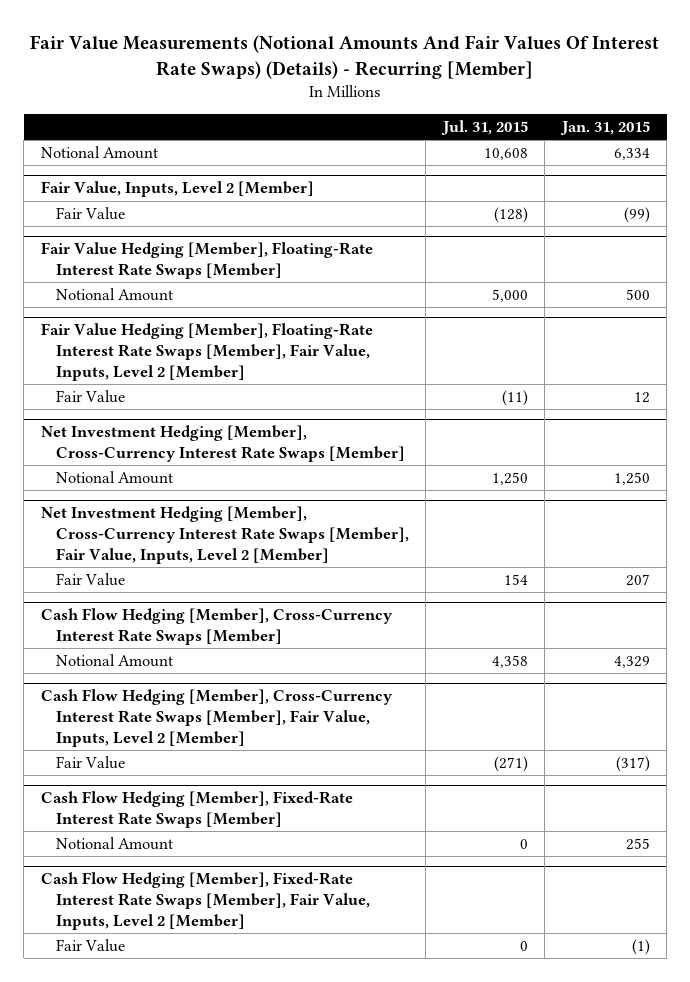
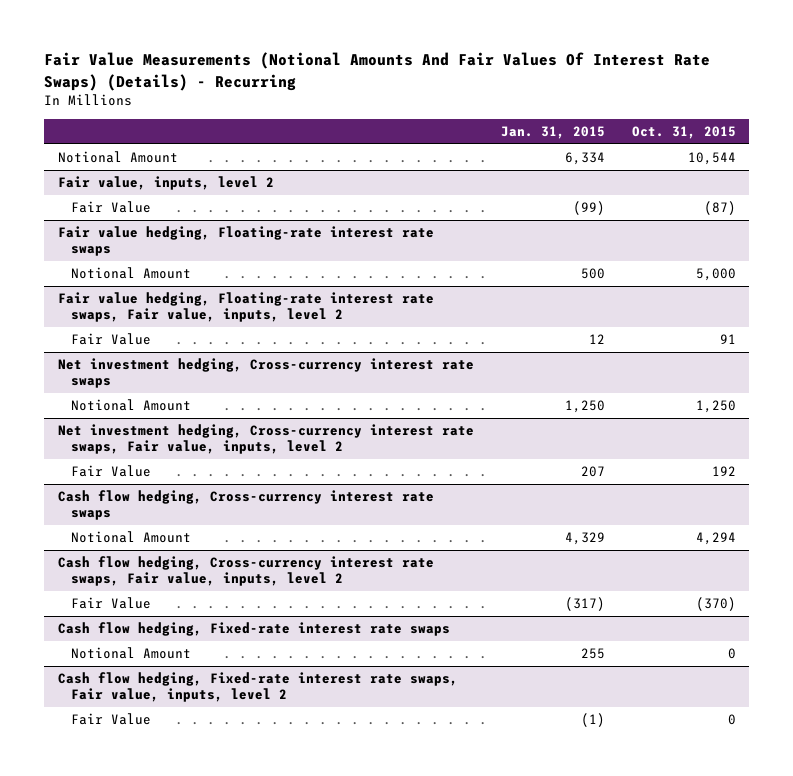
[30,35,660,80] Fair Value Measurements (Notional Amounts And Fair Values Of Interest Rate Swaps) (Details) - Recurring [Member] -> [44,52,711,91] Fair Value Measurements (Notional Amounts And Fair Values Of Interest Rate Swaps) (Details) - Recurring
[440,119,528,135] Jul. 31, 2015 -> none
none -> [631,125,736,139] Oct. 31, 2015
[40,181,314,198] Fair Value, Inputs, Level 2 [Member] -> [57,176,274,191] Fair value, inputs, level 2
[40,242,373,280] Fair Value Hedging [Member], Floating-Rate Interest Rate Swaps [Member] -> [57,226,434,256] Fair value hedging, Floating-rate interest rate swaps
[40,323,373,382] Fair Value Hedging [Member], Floating-Rate Interest Rate Swaps [Member], Fair Value, Inputs, Level 2 [Member] -> [57,292,434,322] Fair value hedging, Floating-rate interest rate swaps, Fair value, inputs, level 2
[40,425,405,463] Net Investment Hedging [Member], Cross-Currency Interest Rate Swaps [Member] -> [57,358,474,388] Net investment hedging, Cross-currency interest rate swaps
[40,506,409,565] Net Investment Hedging [Member], Cross-Currency Interest Rate Swaps [Member], Fair Value, Inputs, Level 2 [Member] -> [57,424,474,454] Net investment hedging, Cross-currency interest rate swaps, Fair value, inputs, level 2
[40,608,393,646] Cash Flow Hedging [Member], Cross-Currency Interest Rate Swaps [Member] -> [57,490,434,520] Cash flow hedging, Cross-currency interest rate swaps
[40,689,393,748] Cash Flow Hedging [Member], Cross-Currency Interest Rate Swaps [Member], Fair Value, Inputs, Level 2 [Member] -> [57,556,434,586] Cash flow hedging, Cross-currency interest rate swaps, Fair value, inputs, level 2
[40,791,353,829] Cash Flow Hedging [Member], Fixed-Rate Interest Rate Swaps [Member] -> [57,622,450,637] Cash flow hedging, Fixed-rate interest rate swaps
[40,872,370,931] Cash Flow Hedging [Member], Fixed-Rate Interest Rate Swaps [Member], Fair Value, Inputs, Level 2 [Member] -> [57,672,458,702] Cash flow hedging, Fixed-rate interest rate swaps, Fair value, inputs, level 2

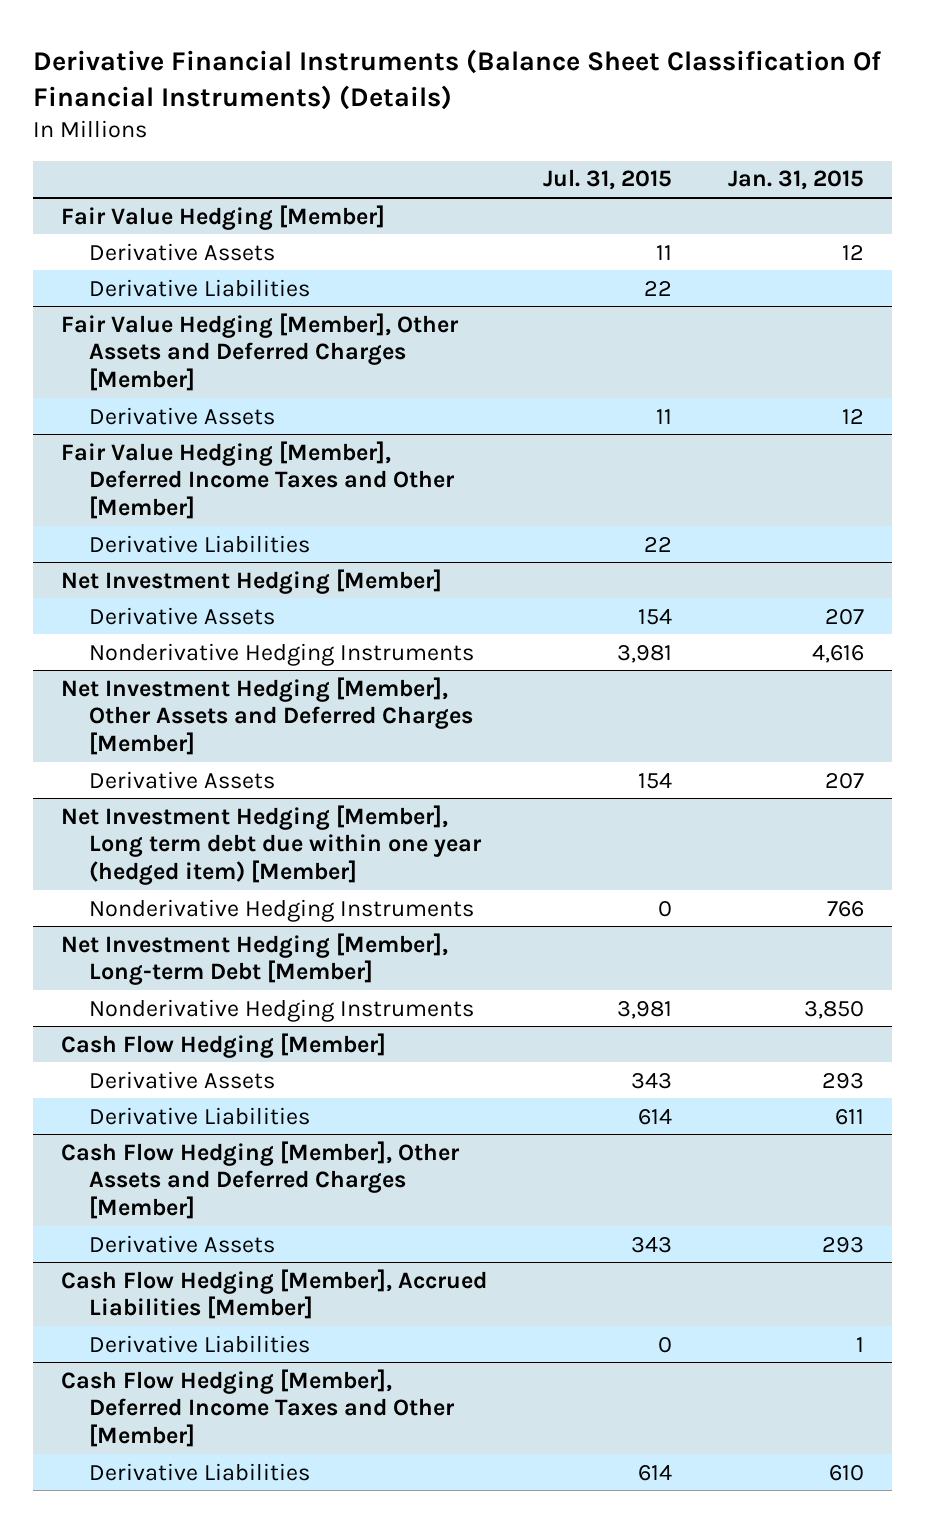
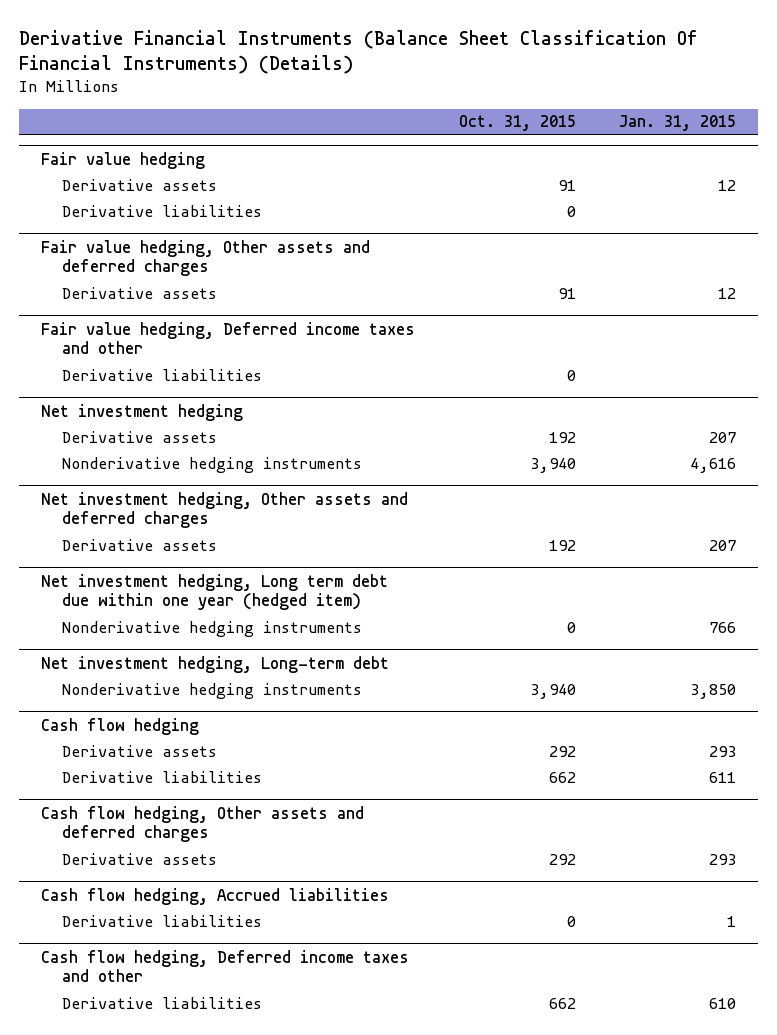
[543,169,673,191] Jul. 31, 2015 -> none
none -> [458,115,576,132] Oct. 31, 2015
[61,204,386,230] Fair Value Hedging [Member] -> [40,151,205,169] Fair value hedging
[89,242,276,261] Derivative Assets -> [62,178,218,191] Derivative assets
[89,278,311,297] Derivative Liabilities -> [62,204,263,217] Derivative liabilities
[61,312,460,391] Fair Value Hedging [Member], Other Assets and Deferred Charges [Member] -> [40,239,370,277] Fair value hedging, Other assets and deferred charges
[89,406,276,425] Derivative Assets -> [62,286,218,299] Derivative assets
[61,440,456,519] Fair Value Hedging [Member], Deferred Income Taxes and Other [Member] -> [40,321,415,355] Fair value hedging, Deferred income taxes and other
[89,534,311,553] Derivative Liabilities -> [62,368,263,381] Derivative liabilities
[61,568,443,594] Net Investment Hedging [Member] -> [40,403,243,421] Net investment hedging
[89,606,276,625] Derivative Assets -> [62,430,218,443] Derivative assets
[89,642,475,666] Nonderivative Hedging Instruments -> [62,456,363,473] Nonderivative hedging instruments
[61,676,474,755] Net Investment Hedging [Member], Other Assets and Deferred Charges [Member] -> [40,491,408,529] Net investment hedging, Other assets and deferred charges
[89,770,276,789] Derivative Assets -> [62,538,218,551] Derivative assets
[61,804,483,885] Net Investment Hedging [Member], Long term debt due within one year (hedged item) [Member] -> [40,573,388,611] Net investment hedging, Long term debt due within one year (hedged item)
[89,898,475,922] Nonderivative Hedging Instruments -> [62,620,363,637] Nonderivative hedging instruments
[61,932,449,986] Net Investment Hedging [Member], Long-term Debt [Member] -> [40,655,389,673] Net investment hedging, Long-term debt
[89,998,475,1022] Nonderivative Hedging Instruments -> [62,682,363,699] Nonderivative hedging instruments
[61,1032,387,1058] Cash Flow Hedging [Member] -> [40,717,199,735] Cash flow hedging
[89,1070,276,1089] Derivative Assets -> [62,744,218,757] Derivative assets
[89,1106,311,1125] Derivative Liabilities -> [62,770,263,783] Derivative liabilities
[61,1140,461,1219] Cash Flow Hedging [Member], Other Assets and Deferred Charges [Member] -> [40,805,364,843] Cash flow hedging, Other assets and deferred charges
[89,1234,276,1253] Derivative Assets -> [62,852,218,865] Derivative assets
[61,1268,488,1320] Cash Flow Hedging [Member], Accrued Liabilities [Member] -> [40,887,389,905] Cash flow hedging, Accrued liabilities
[89,1334,311,1353] Derivative Liabilities -> [62,914,263,927] Derivative liabilities
[61,1368,456,1447] Cash Flow Hedging [Member], Deferred Income Taxes and Other [Member] -> [40,949,409,983] Cash flow hedging, Deferred income taxes and other
[89,1462,311,1481] Derivative Liabilities -> [62,996,263,1009] Derivative liabilities

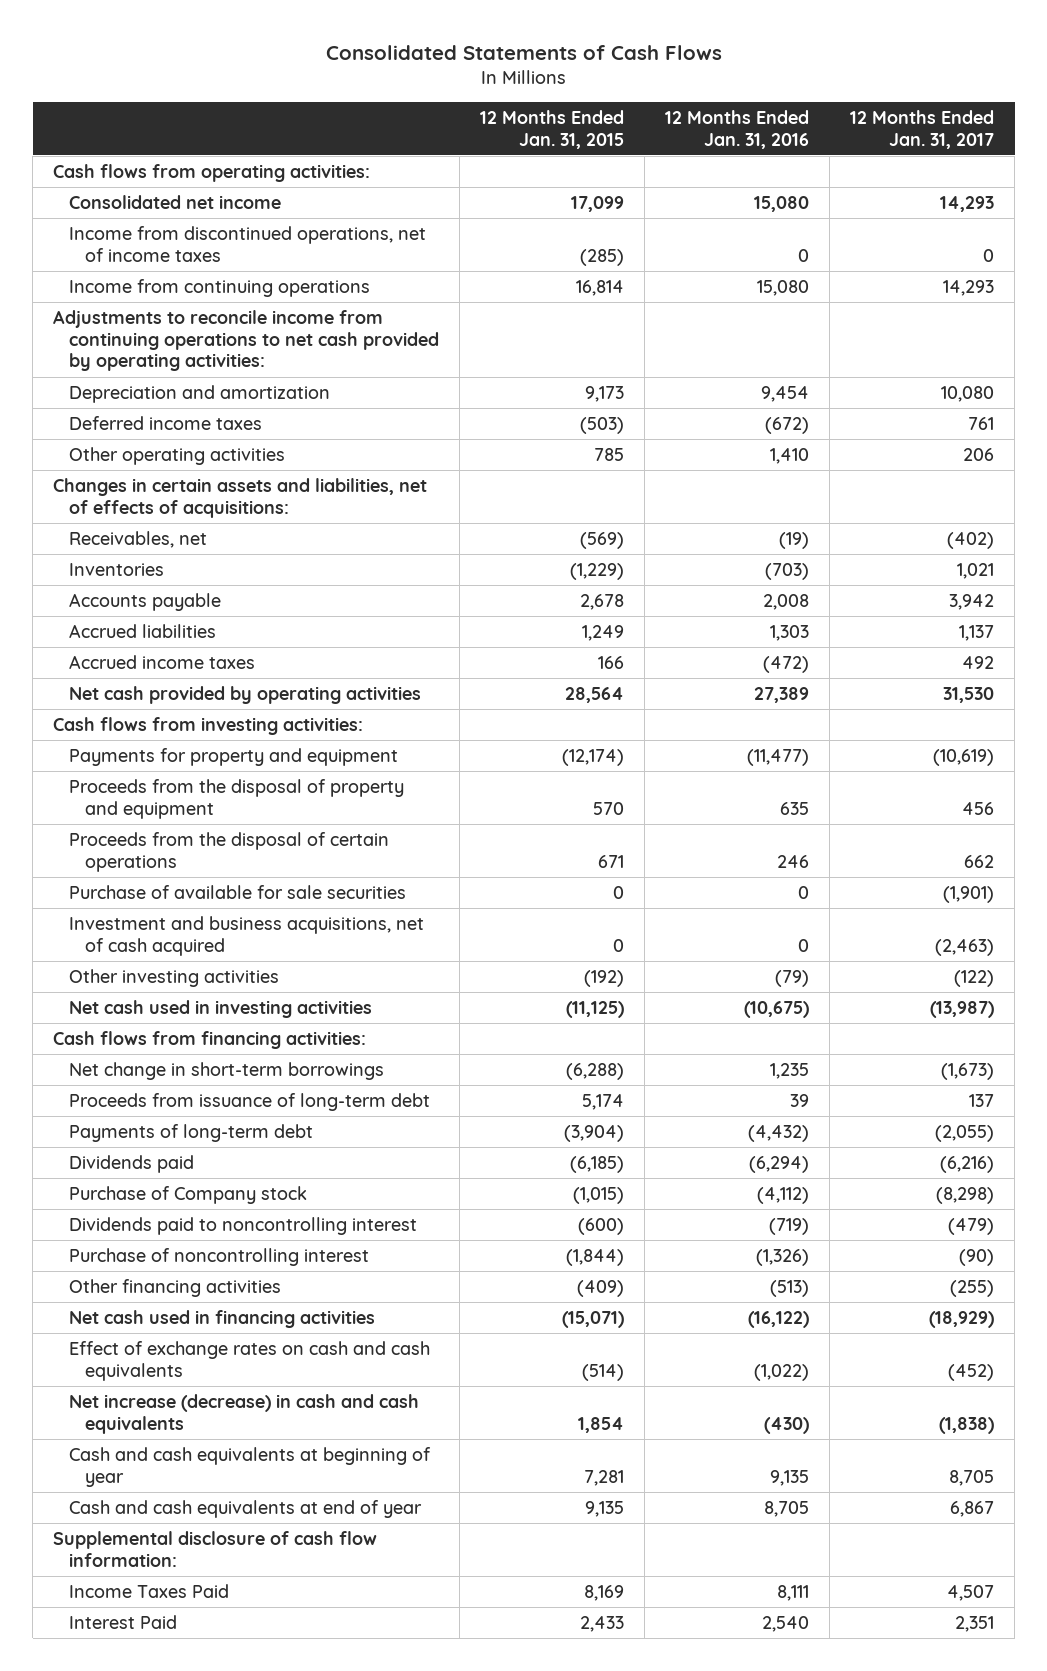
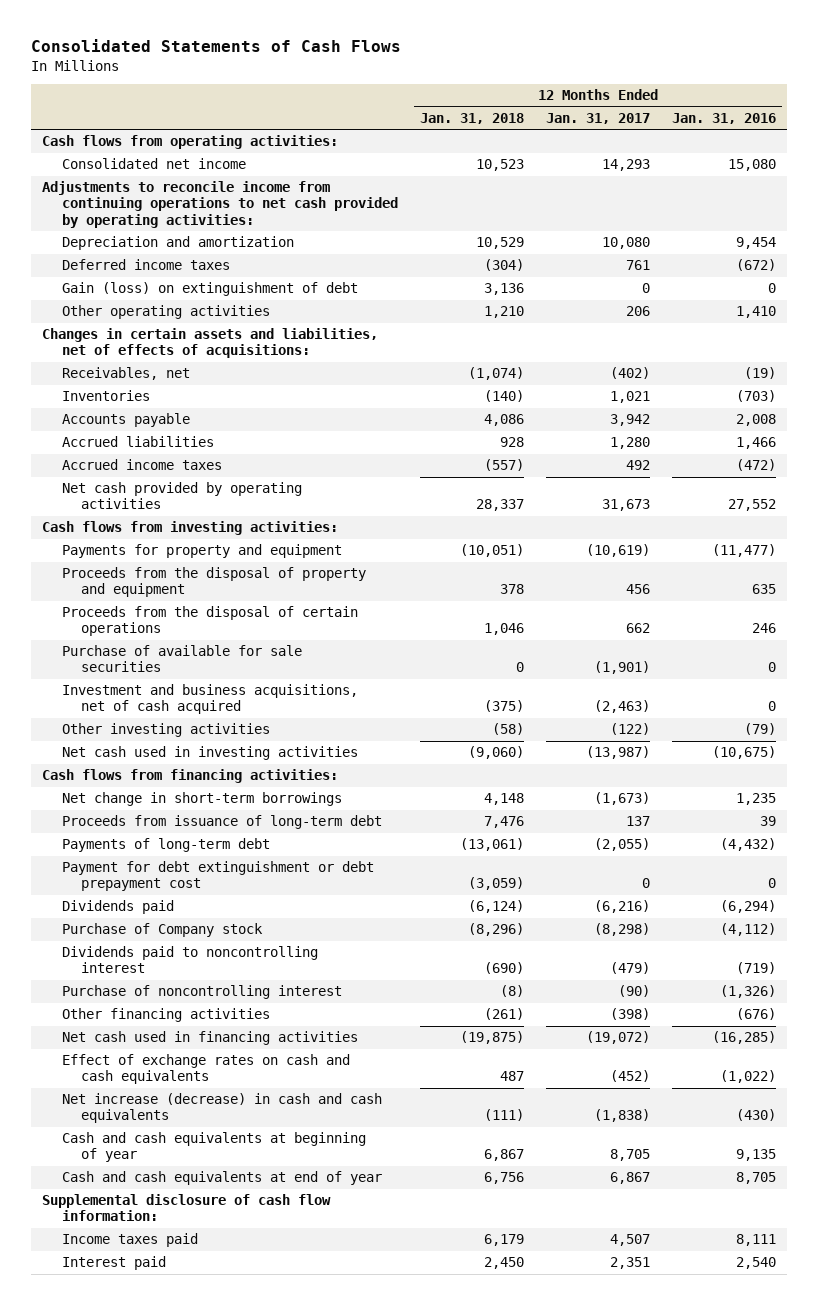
[480,109,625,149] 12 Months Ended Jan. 31, 2015 -> none
none -> [419,112,524,124] Jan. 31, 2018
[69,225,427,262] Income from discontinued operations, net of income taxes -> none
[69,278,371,297] Income from continuing operations -> none
none -> [61,282,358,297] Gain (loss) on extinguishment of debt
[770,624,810,641] 1,303 -> [736,437,777,450] 1,466
[959,624,995,641] 1,137 -> [610,437,651,450] 1,280
[754,686,810,703] 27,389 -> [728,499,777,512] 27,552
[943,686,995,703] 31,530 -> [602,499,651,512] 31,673
none -> [61,861,374,892] Payment for debt extinguishment or debt prepayment cost
[770,1279,810,1297] (513) -> [736,1008,777,1021] (676)
[950,1279,995,1297] (255) -> [610,1008,651,1021] (398)
[748,1310,810,1328] (16,122) -> [712,1031,777,1045] (16,285)
[929,1310,995,1328] (18,929) -> [586,1031,651,1045] (19,072)
[69,1583,230,1598] Income Taxes Paid -> [61,1233,198,1248] Income taxes paid
[69,1614,178,1629] Interest Paid -> [61,1256,166,1271] Interest paid

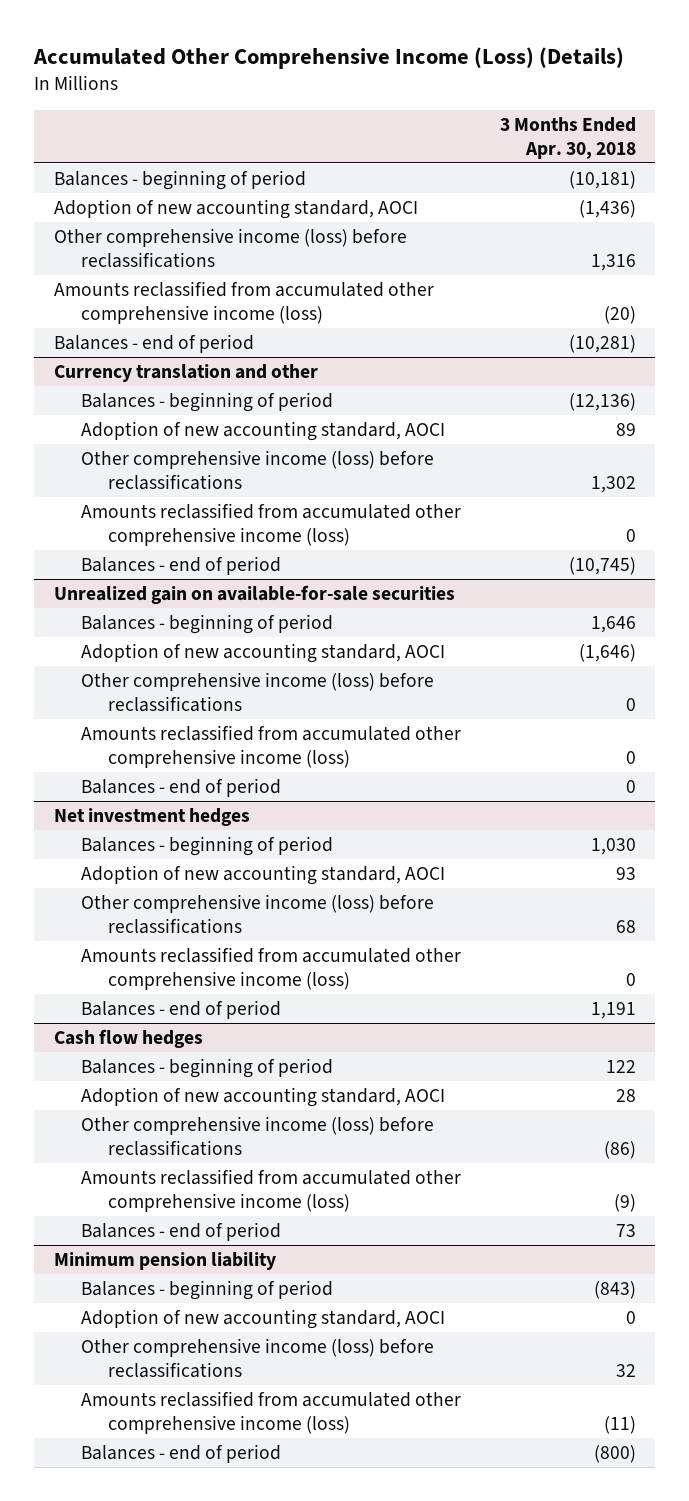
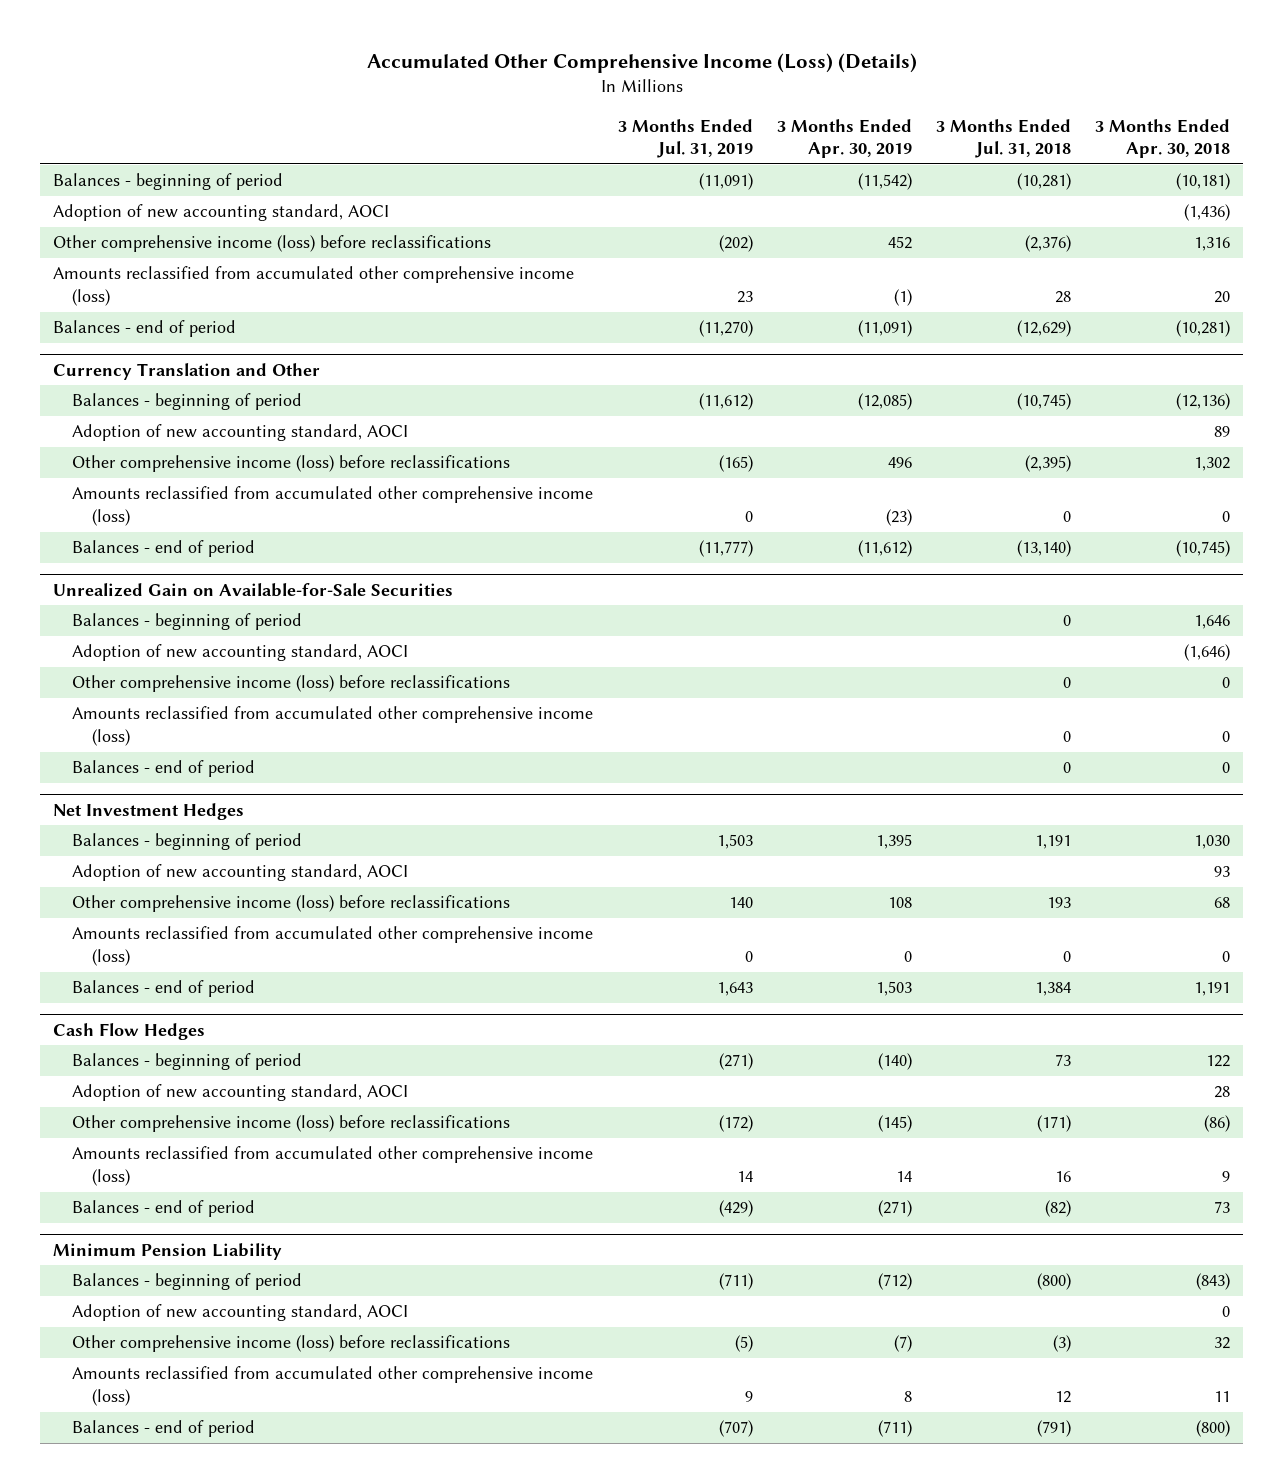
none -> [617,118,753,159] 3 Months Ended Jul. 31, 2019
none -> [776,118,912,159] 3 Months Ended Apr. 30, 2019
none -> [936,118,1072,159] 3 Months Ended Jul. 31, 2018
[603,306,636,325] (20) -> [1214,290,1231,303] 20
[53,363,318,382] Currency translation and other -> [52,362,320,380] Currency Translation and Other
[53,584,455,604] Unrealized gain on available-for-sale securities -> [52,582,453,597] Unrealized Gain on Available-for-Sale Securities
[53,807,250,826] Net investment hedges -> [52,802,244,820] Net Investment Hedges
[53,1028,203,1048] Cash flow hedges -> [52,1022,205,1040] Cash Flow Hedges
[613,1194,636,1213] (9) -> [1222,1170,1231,1182] 9
[53,1251,276,1270] Minimum pension liability -> [52,1242,282,1260] Minimum Pension Liability
[603,1416,636,1435] (11) -> [1214,1390,1231,1402] 11

